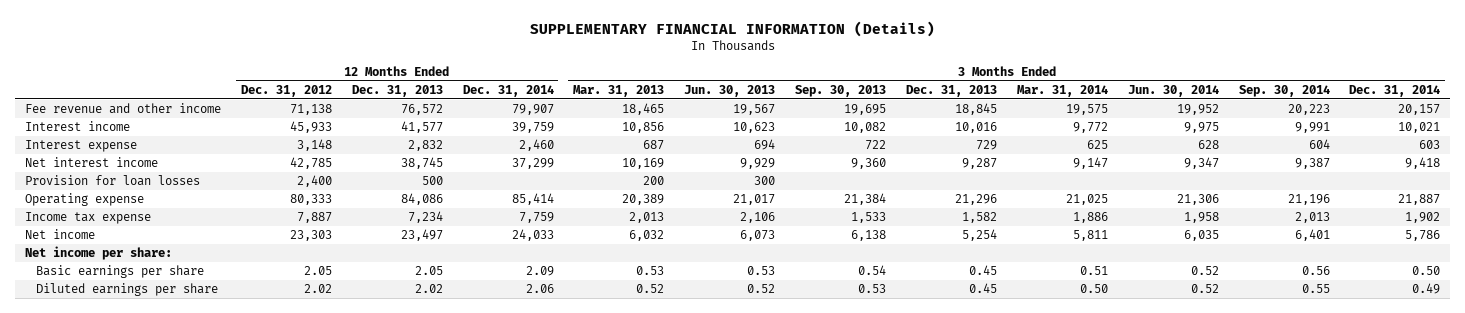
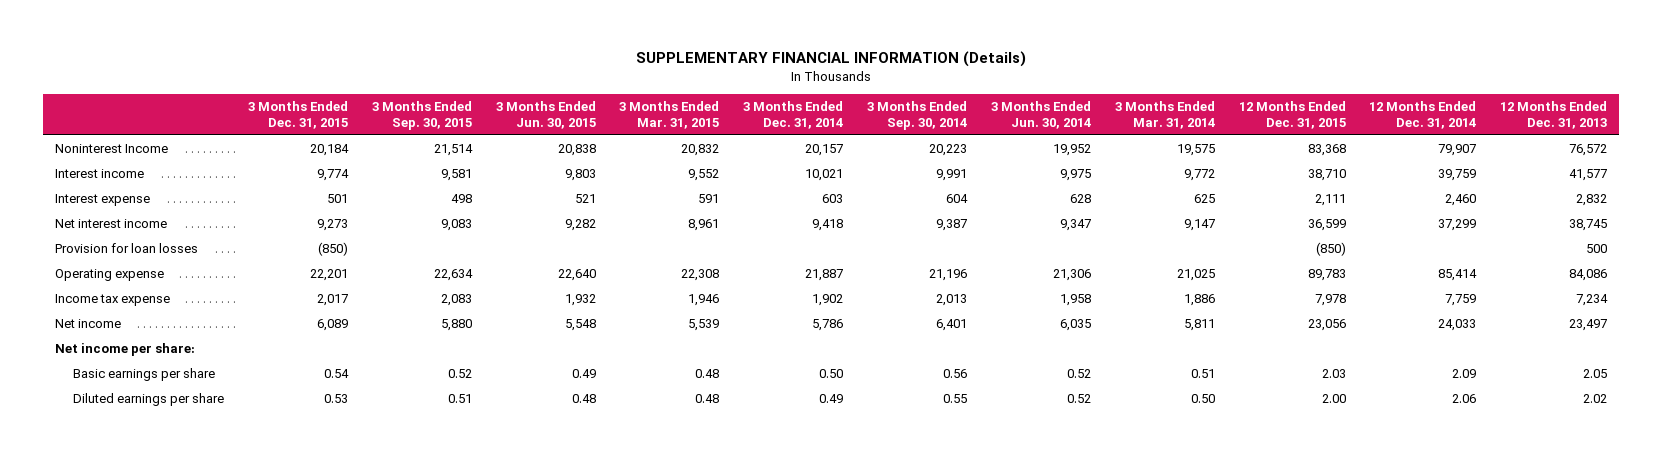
[240,84,332,97] Dec. 31, 2012 -> none
[573,84,665,97] Mar. 31, 2013 -> none
[684,84,776,97] Jun. 30, 2013 -> none
[795,84,887,97] Sep. 30, 2013 -> none
[905,84,997,97] Dec. 31, 2013 -> none
none -> [247,100,348,129] 3 Months Ended Dec. 31, 2015
none -> [371,100,472,130] 3 Months Ended Sep. 30, 2015
none -> [495,100,596,129] 3 Months Ended Jun. 30, 2015
none -> [619,100,720,129] 3 Months Ended Mar. 31, 2015
none -> [1238,100,1346,129] 12 Months Ended Dec. 31, 2015
[24,103,221,115] Fee revenue and other income -> [55,143,169,153] Noninterest Income

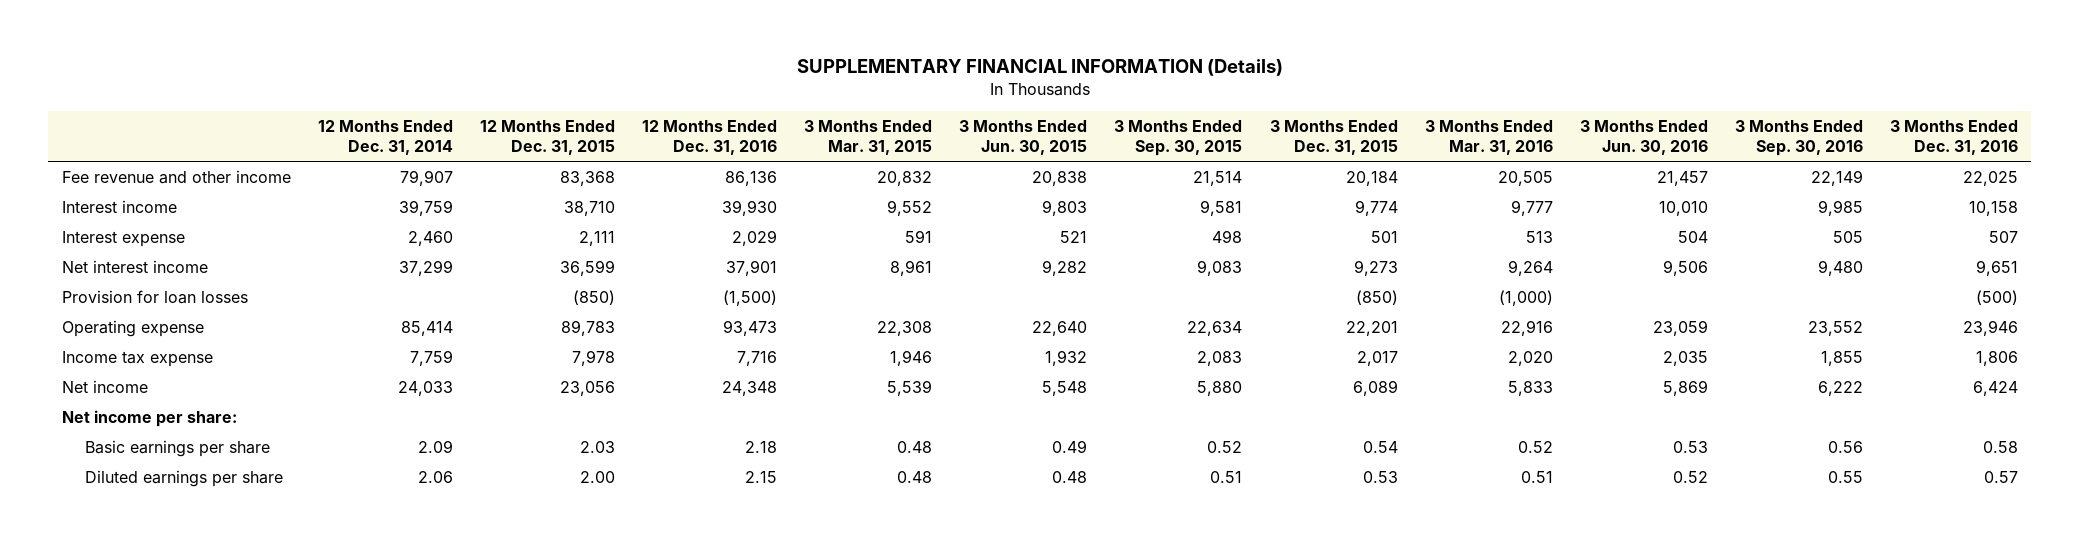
[743,100,844,129] 3 Months Ended Dec. 31, 2014 -> none
[867,100,968,130] 3 Months Ended Sep. 30, 2014 -> none
[990,100,1091,129] 3 Months Ended Jun. 30, 2014 -> none
[1114,100,1215,129] 3 Months Ended Mar. 31, 2014 -> none
[1500,100,1608,129] 12 Months Ended Dec. 31, 2013 -> none
none -> [642,119,778,156] 12 Months Ended Dec. 31, 2016
none -> [1424,119,1553,156] 3 Months Ended Mar. 31, 2016
none -> [1579,119,1708,156] 3 Months Ended Jun. 30, 2016
none -> [1734,119,1863,157] 3 Months Ended Sep. 30, 2016
none -> [1889,119,2018,156] 3 Months Ended Dec. 31, 2016
[55,143,169,153] Noninterest Income -> [61,169,291,184] Fee revenue and other income

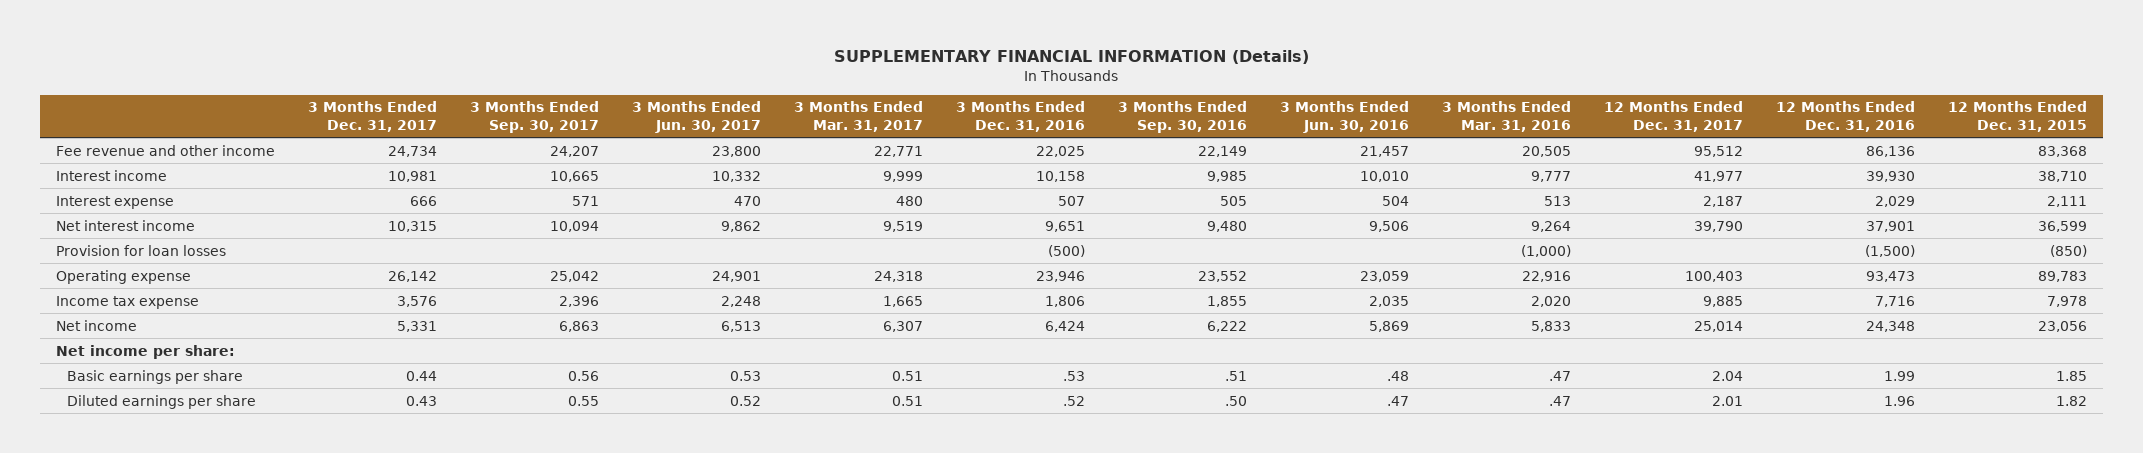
[317,119,453,156] 12 Months Ended Dec. 31, 2014 -> none
[804,119,933,156] 3 Months Ended Mar. 31, 2015 -> none
[959,119,1088,156] 3 Months Ended Jun. 30, 2015 -> none
[1114,119,1243,157] 3 Months Ended Sep. 30, 2015 -> none
[1269,119,1398,156] 3 Months Ended Dec. 31, 2015 -> none
none -> [308,101,438,133] 3 Months Ended Dec. 31, 2017
none -> [470,101,600,134] 3 Months Ended Sep. 30, 2017
none -> [632,101,762,134] 3 Months Ended Jun. 30, 2017
none -> [794,101,924,133] 3 Months Ended Mar. 31, 2017
none -> [1603,101,1743,133] 12 Months Ended Dec. 31, 2017
[580,440,616,453] 2.03 -> [2055,370,2087,381] 1.85
[745,440,778,453] 2.18 -> [1883,370,1915,381] 1.99
[1517,440,1553,453] 0.52 -> [1548,370,1571,381] .47
[1672,440,1708,453] 0.53 -> [1386,370,1409,381] .48
[1827,440,1863,453] 0.56 -> [1224,370,1247,381] .51
[1982,440,2018,453] 0.58 -> [1063,370,1086,381] .53
[580,470,616,483] 2.00 -> [2055,395,2087,406] 1.82
[745,470,778,483] 2.15 -> [1883,395,1915,406] 1.96
[1520,470,1553,483] 0.51 -> [1548,395,1571,406] .47
[1672,470,1708,483] 0.52 -> [1386,395,1409,406] .47
[1827,470,1863,483] 0.55 -> [1224,395,1247,406] .50
[1983,470,2018,483] 0.57 -> [1063,395,1086,406] .52

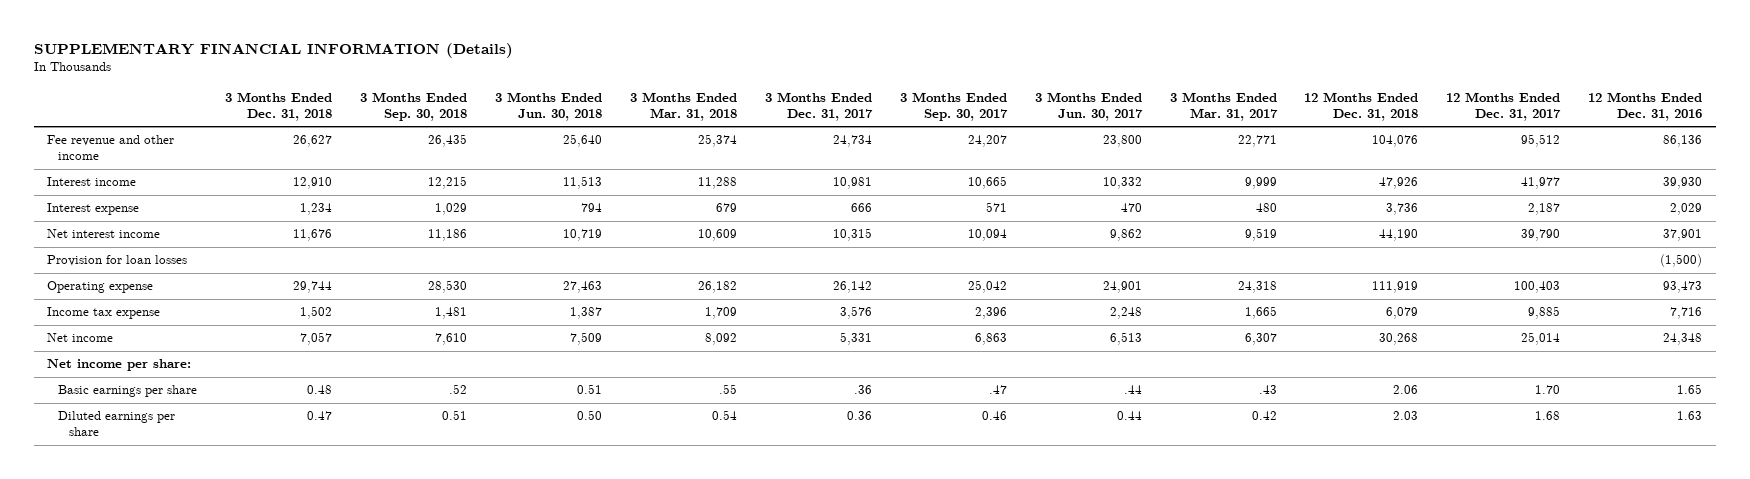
[956,101,1086,133] 3 Months Ended Dec. 31, 2016 -> none
[1117,101,1247,134] 3 Months Ended Sep. 30, 2016 -> none
[1279,101,1409,134] 3 Months Ended Jun. 30, 2016 -> none
[1441,101,1571,133] 3 Months Ended Mar. 31, 2016 -> none
[1947,101,2087,133] 12 Months Ended Dec. 31, 2015 -> none
none -> [225,91,333,121] 3 Months Ended Dec. 31, 2018
none -> [360,91,468,121] 3 Months Ended Sep. 30, 2018
none -> [495,91,603,121] 3 Months Ended Jun. 30, 2018
none -> [630,91,738,121] 3 Months Ended Mar. 31, 2018
none -> [1304,91,1419,121] 12 Months Ended Dec. 31, 2018
[406,370,438,381] 0.44 -> [853,385,872,395] .36
[568,370,600,381] 0.56 -> [988,385,1007,395] .47
[730,370,762,381] 0.53 -> [1123,385,1142,395] .44
[892,370,924,381] 0.51 -> [1258,385,1277,395] .43
[1711,370,1743,381] 2.04 -> [1535,385,1561,395] 1.70
[1883,370,1915,381] 1.99 -> [1677,384,1703,395] 1.65
[406,395,438,406] 0.43 -> [846,411,872,421] 0.36
[568,395,600,406] 0.55 -> [981,411,1007,421] 0.46
[730,395,762,406] 0.52 -> [1116,411,1142,421] 0.44
[892,395,924,406] 0.51 -> [1251,411,1277,421] 0.42
[1711,395,1743,406] 2.01 -> [1535,411,1561,421] 1.68
[1883,395,1915,406] 1.96 -> [1677,411,1703,421] 1.63

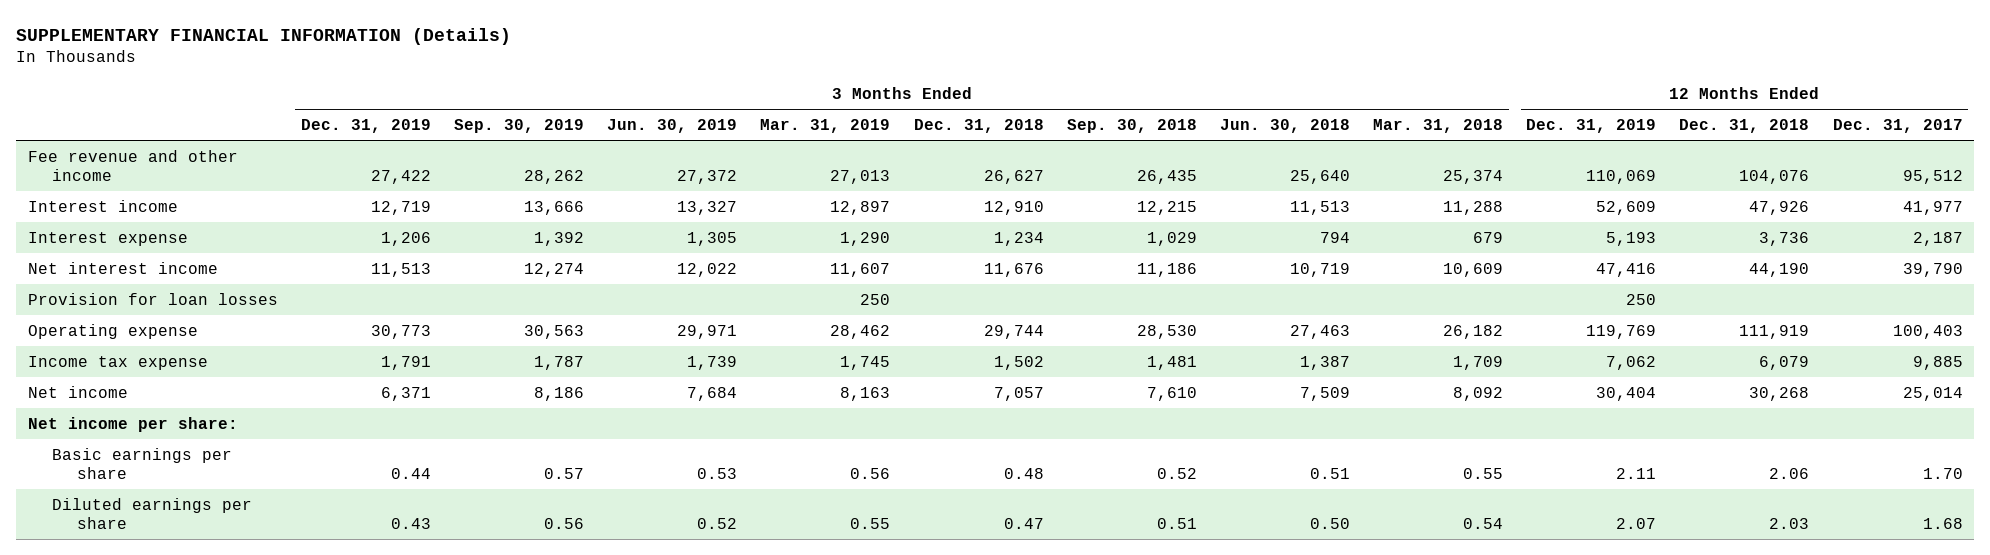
[764,91,873,121] 3 Months Ended Dec. 31, 2017 -> none
[899,91,1008,121] 3 Months Ended Sep. 30, 2017 -> none
[1034,91,1143,121] 3 Months Ended Jun. 30, 2017 -> none
[1169,91,1278,121] 3 Months Ended Mar. 31, 2017 -> none
[1588,91,1703,121] 12 Months Ended Dec. 31, 2016 -> none
none -> [300,118,431,133] Dec. 31, 2019
none -> [454,118,585,133] Sep. 30, 2019
none -> [607,118,738,133] Jun. 30, 2019
none -> [760,118,891,133] Mar. 31, 2019
none -> [1526,118,1657,133] Dec. 31, 2019
[449,384,468,395] .52 -> [1156,467,1197,479] 0.52
[719,384,738,395] .55 -> [1463,467,1504,479] 0.55

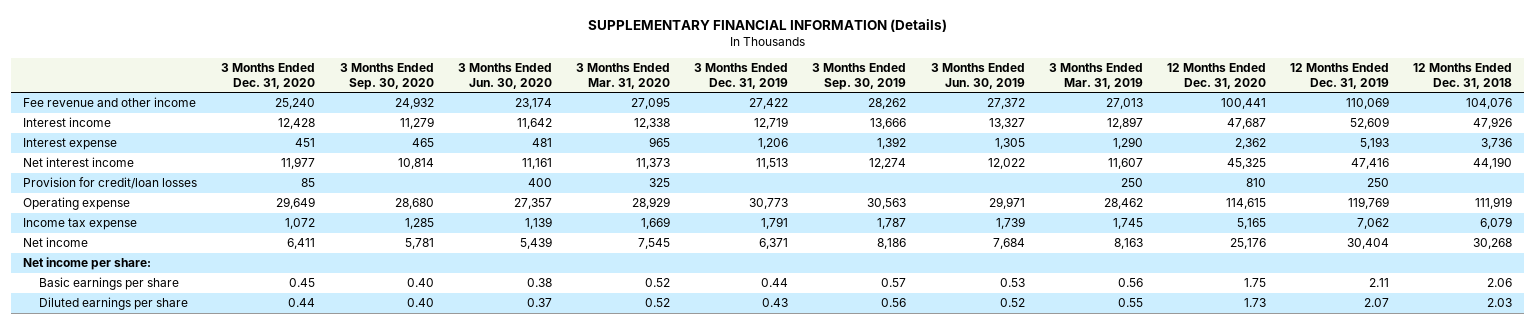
[913,118,1044,133] Dec. 31, 2018 -> none
[1066,118,1197,133] Sep. 30, 2018 -> none
[1219,118,1350,133] Jun. 30, 2018 -> none
[1373,118,1504,133] Mar. 31, 2018 -> none
[1832,118,1963,133] Dec. 31, 2017 -> none
none -> [221,63,316,89] 3 Months Ended Dec. 31, 2020
none -> [339,63,434,90] 3 Months Ended Sep. 30, 2020
none -> [457,63,552,89] 3 Months Ended Jun. 30, 2020
none -> [575,63,670,89] 3 Months Ended Mar. 31, 2020
none -> [1166,63,1266,89] 12 Months Ended Dec. 31, 2020
[27,292,278,305] Provision for loan losses -> [23,177,198,190] Provision for credit/loan losses

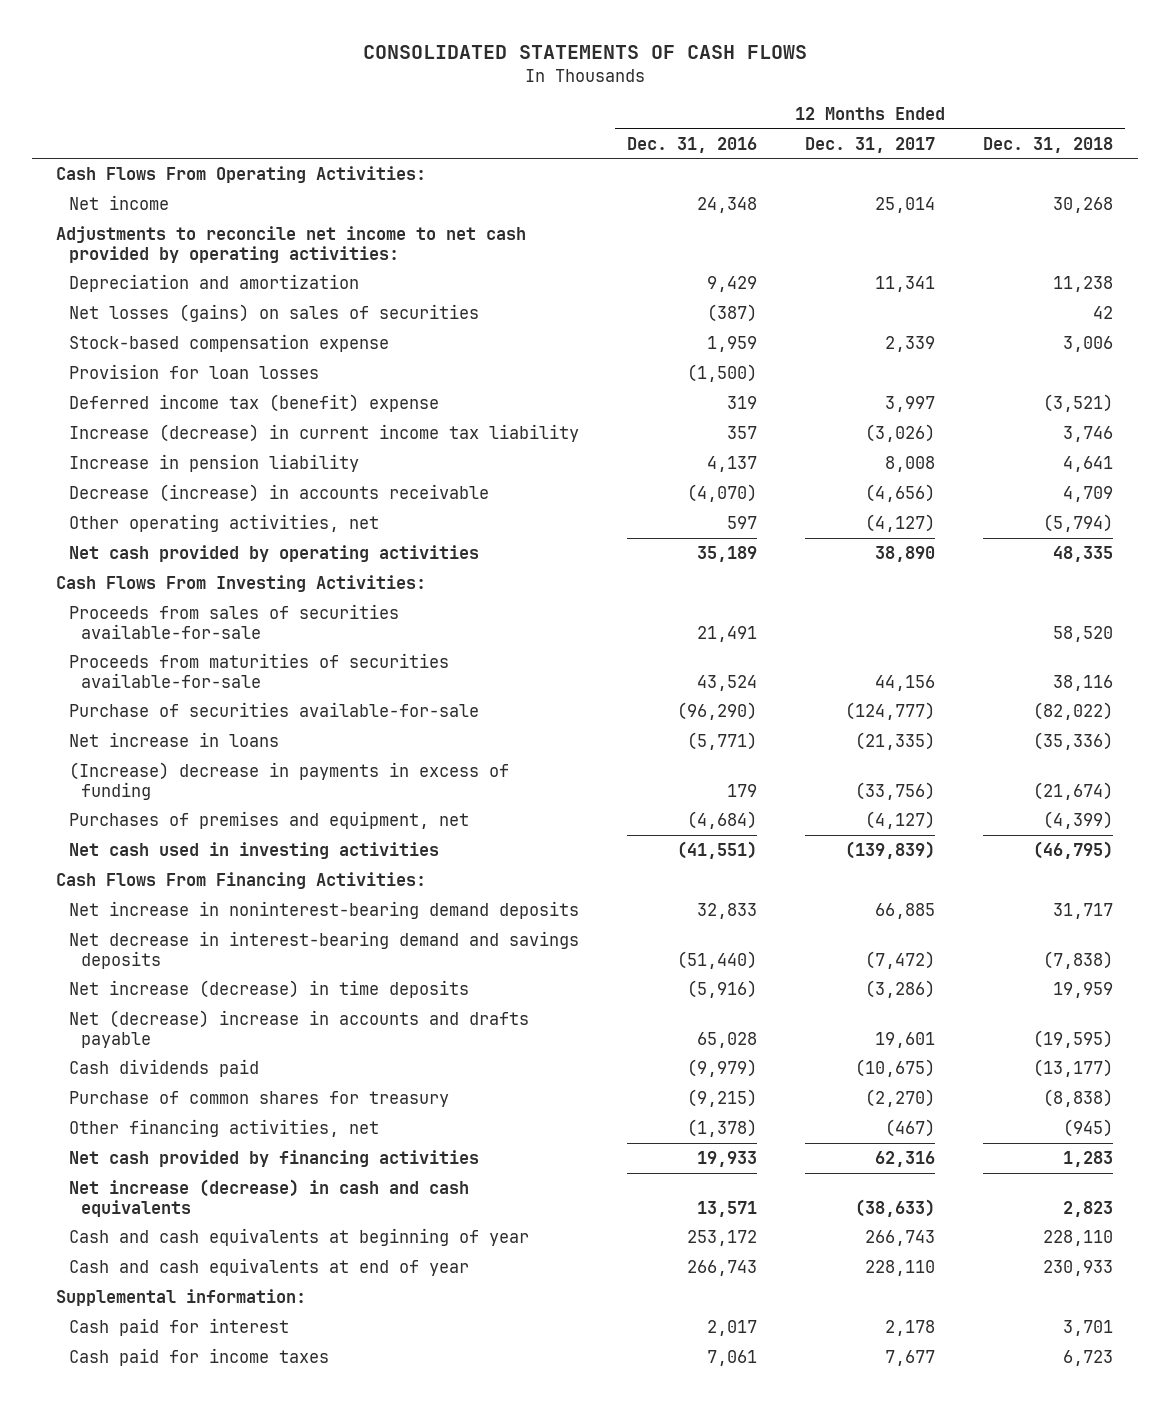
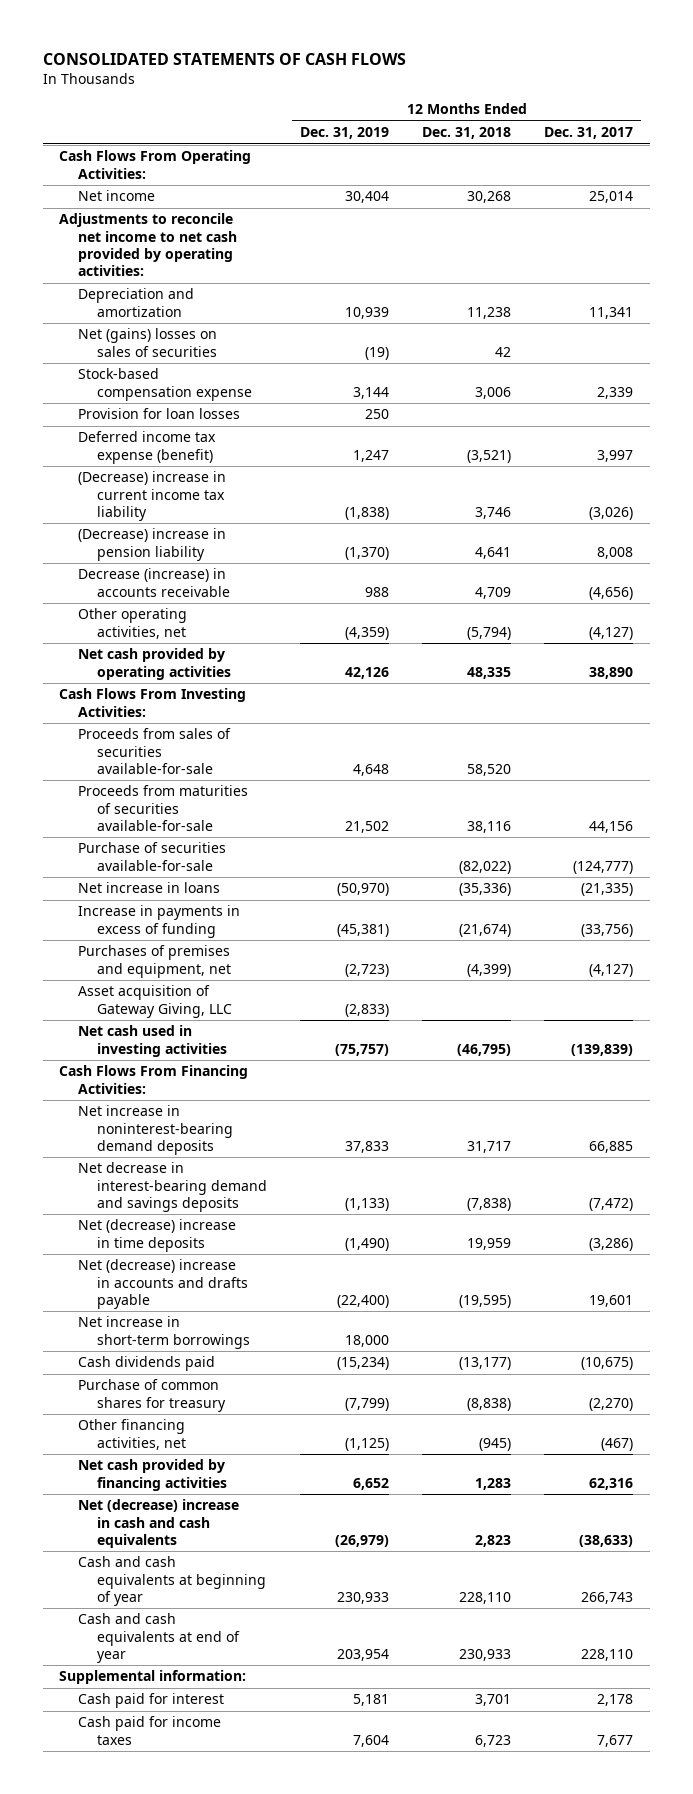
[626,136,757,153] Dec. 31, 2016 -> none
none -> [300,127,390,140] Dec. 31, 2019
[68,304,479,323] Net losses (gains) on sales of securities -> [78,328,218,357] Net (gains) losses on sales of securities
[68,394,439,413] Deferred income tax (benefit) expense -> [78,431,217,464] Deferred income tax expense (benefit)
[68,424,579,443] Increase (decrease) in current income tax liability -> [78,471,227,522] (Decrease) increase in current income tax liability
[68,454,359,473] Increase in pension liability -> [78,528,227,561] (Decrease) increase in pension liability
[68,762,509,800] (Increase) decrease in payments in excess of funding -> [78,905,241,938] Increase in payments in excess of funding
none -> [78,985,233,1018] Asset acquisition of Gateway Giving, LLC
[68,980,469,999] Net increase (decrease) in time deposits -> [78,1219,237,1252] Net (decrease) increase in time deposits
none -> [78,1316,251,1349] Net increase in short-term borrowings
[68,1179,469,1217] Net increase (decrease) in cash and cash equivalents -> [78,1499,240,1549] Net (decrease) increase in cash and cash equivalents

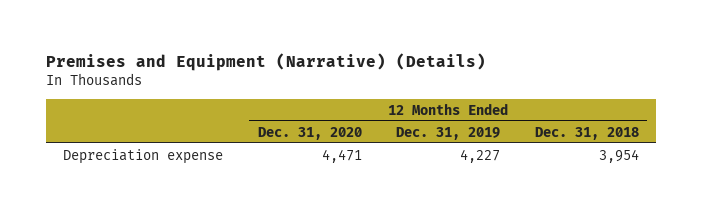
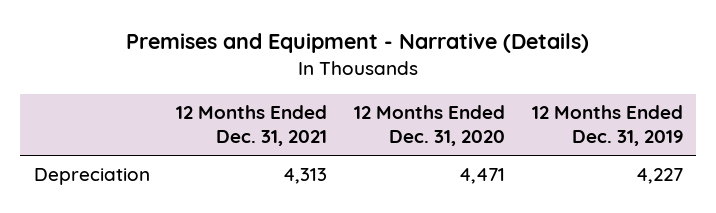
[45,53,486,72] Premises and Equipment (Narrative) (Details) -> [126,33,590,54] Premises and Equipment - Narrative (Details)
[534,126,639,140] Dec. 31, 2018 -> none
none -> [176,105,328,147] 12 Months Ended Dec. 31, 2021
[63,148,224,164] Depreciation expense -> [33,168,150,186] Depreciation

